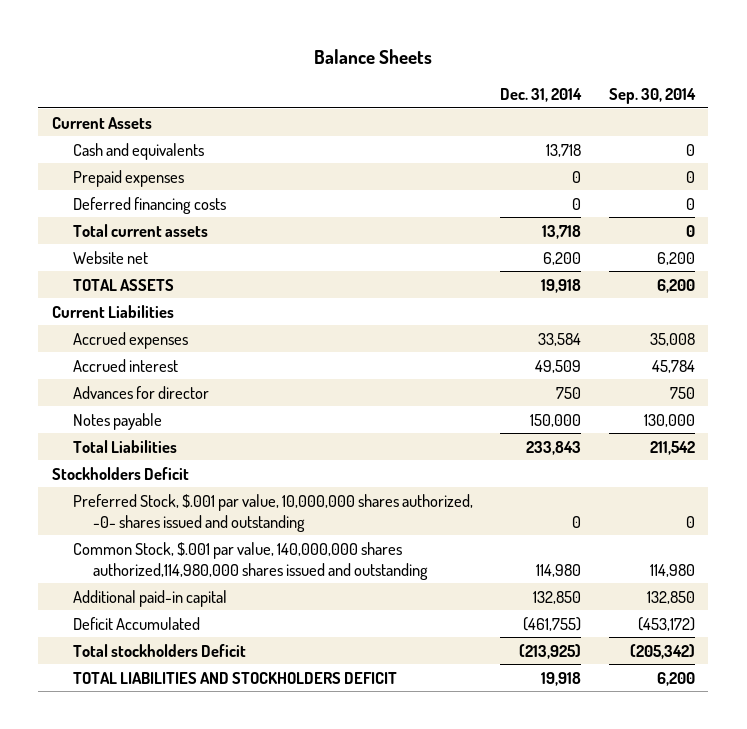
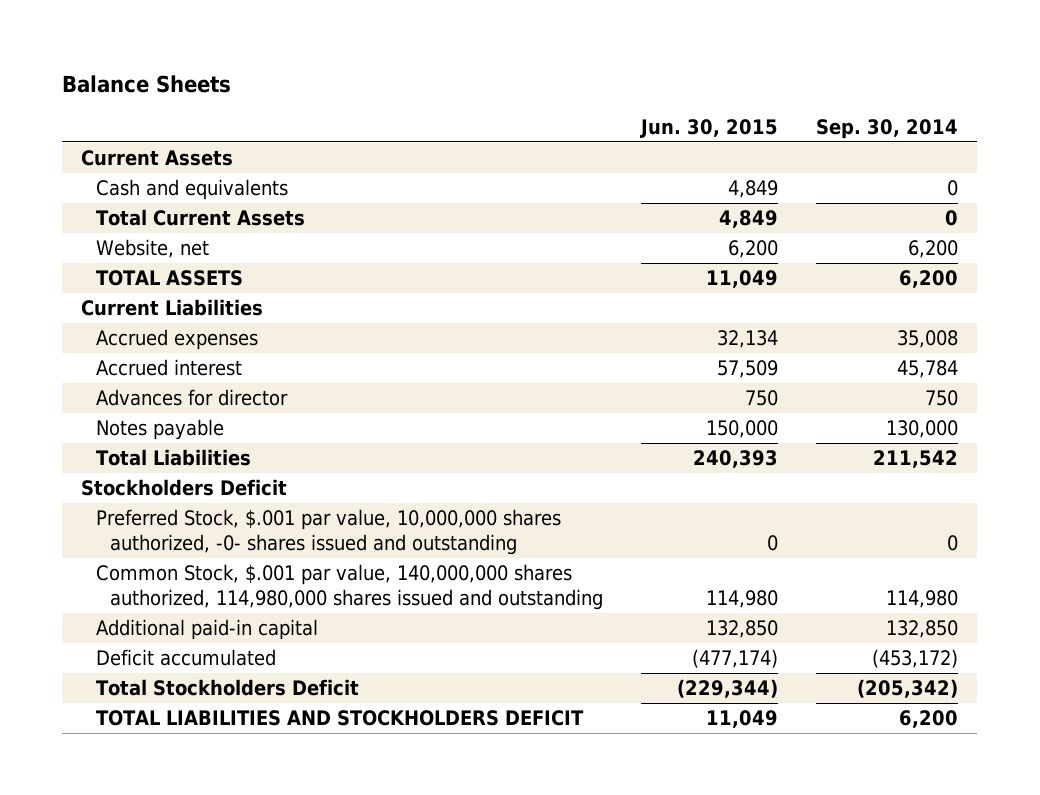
[500,88,583,103] Dec. 31, 2014 -> none
none -> [640,118,779,138] Jun. 30, 2015
[72,169,184,187] Prepaid expenses -> none
[72,196,226,214] Deferred financing costs -> none
[72,223,208,237] Total current assets -> [95,209,305,227] Total Current Assets
[72,250,148,264] Website net -> [95,239,209,259] Website, net
[72,541,429,580] Common Stock, $.001 par value, 140,000,000 shares authorized,114,980,000 shares issued and outstanding -> [95,564,604,611] Common Stock, $.001 par value, 140,000,000 shares authorized, 114,980,000 shares issued and outstanding
[72,616,200,630] Deficit Accumulated -> [95,649,276,667] Deficit accumulated
[72,643,246,657] Total stockholders Deficit -> [95,679,359,697] Total Stockholders Deficit

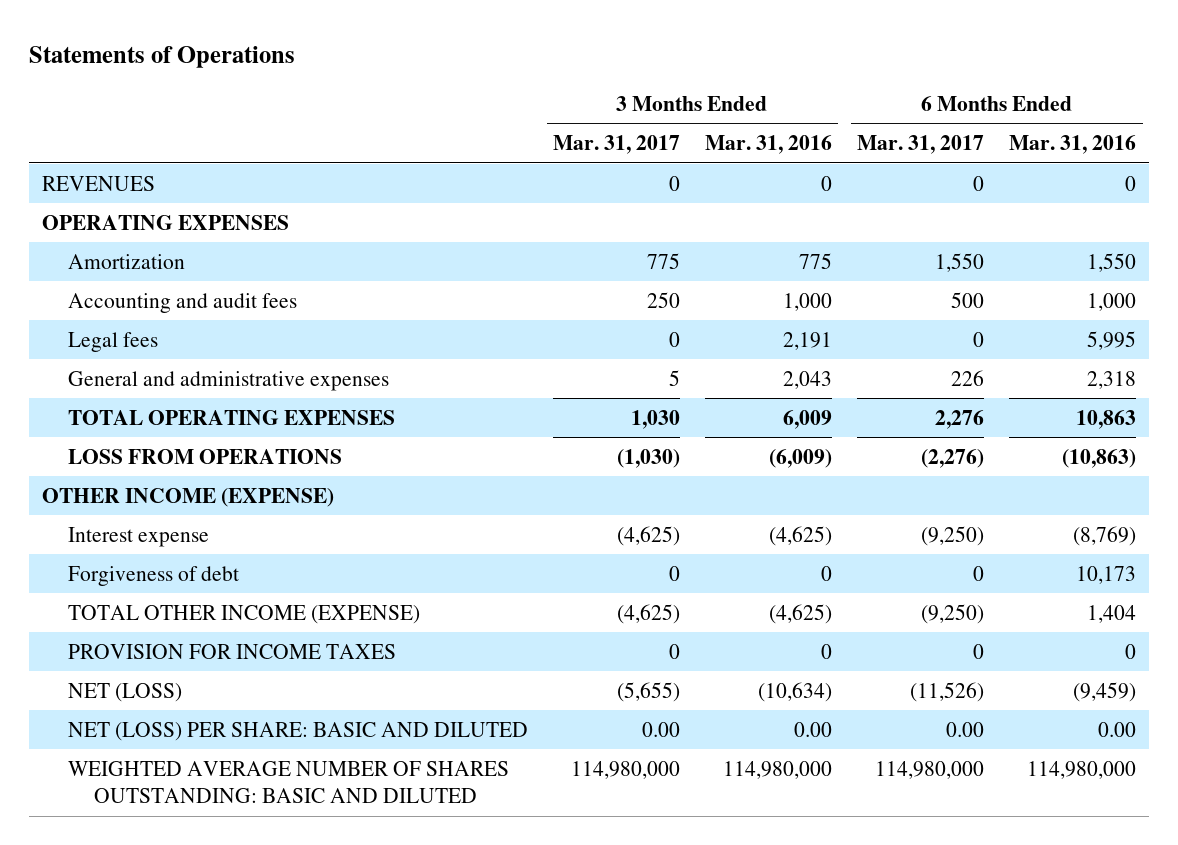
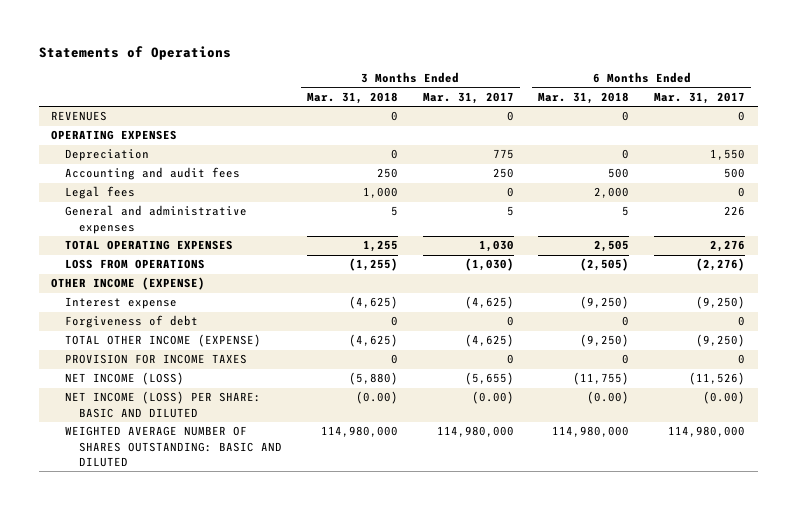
[704,135,832,155] Mar. 31, 2016 -> none
[1009,135,1137,155] Mar. 31, 2016 -> none
none -> [307,92,399,105] Mar. 31, 2018
none -> [538,92,630,105] Mar. 31, 2018
[67,253,185,269] Amortization -> [65,149,150,162] Depreciation
[67,682,182,702] NET (LOSS) -> [65,372,185,386] NET INCOME (LOSS)
[67,721,528,741] NET (LOSS) PER SHARE: BASIC AND DILUTED -> [65,391,262,418] NET INCOME (LOSS) PER SHARE: BASIC AND DILUTED
[641,721,680,737] 0.00 -> [471,391,514,405] (0.00)
[946,721,985,737] 0.00 -> [703,391,746,405] (0.00)

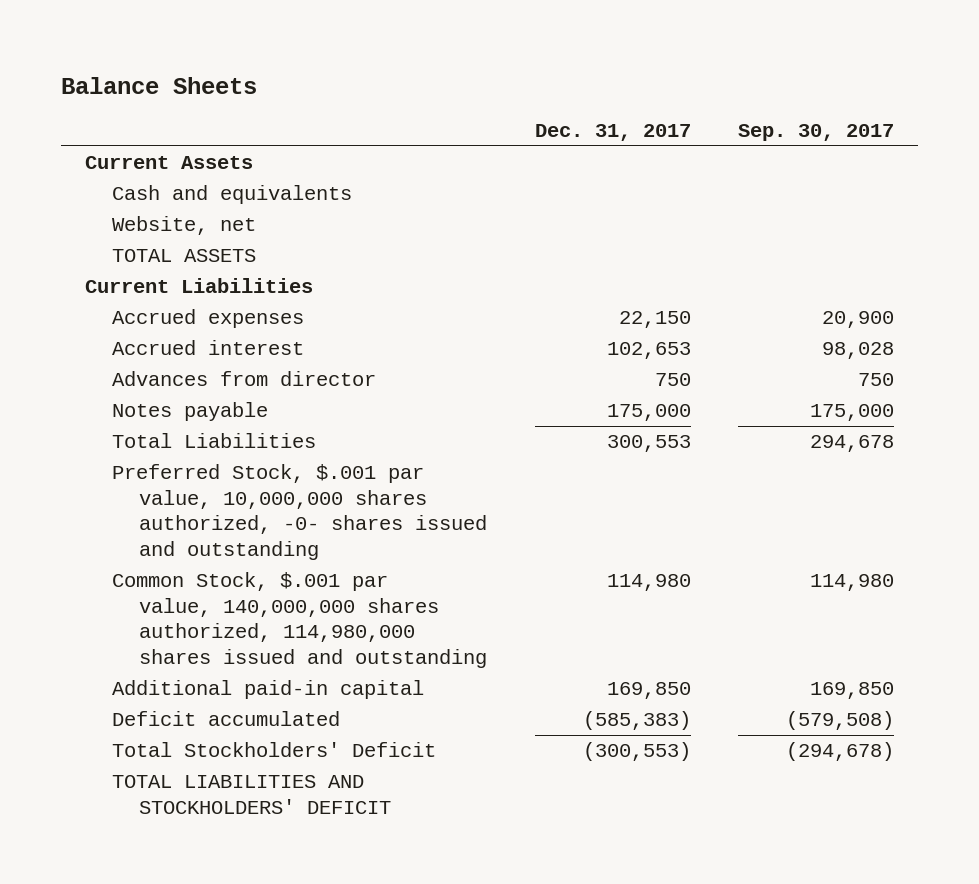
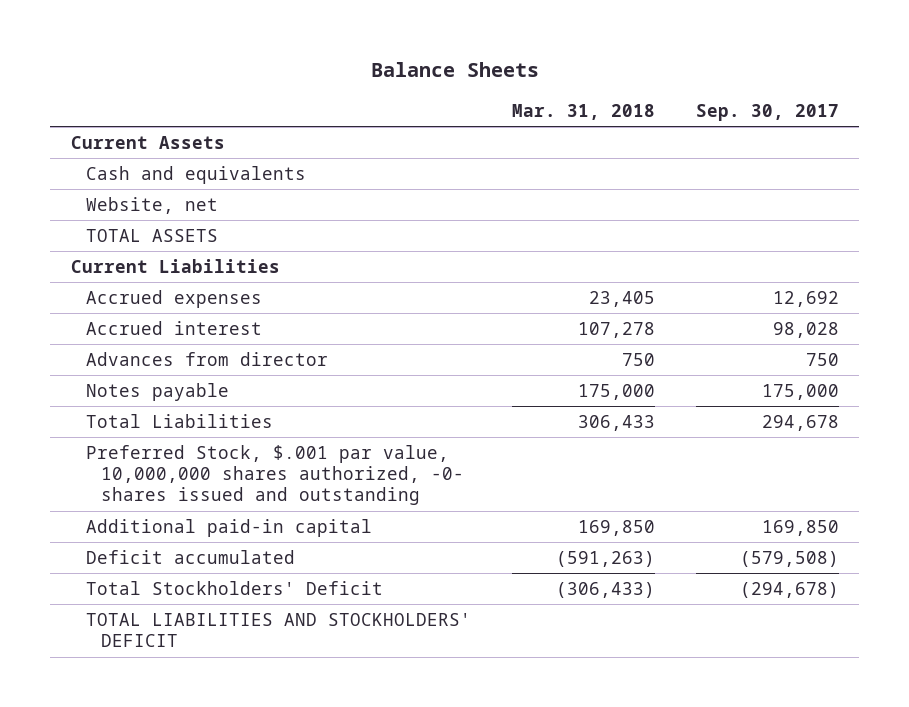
[534,123,691,141] Dec. 31, 2017 -> none
none -> [511,103,655,120] Mar. 31, 2018
[822,311,895,329] 20,900 -> [772,291,839,308] 12,692
[112,572,488,668] Common Stock, $.001 par value, 140,000,000 shares authorized, 114,980,000 shares issued and outstanding -> none

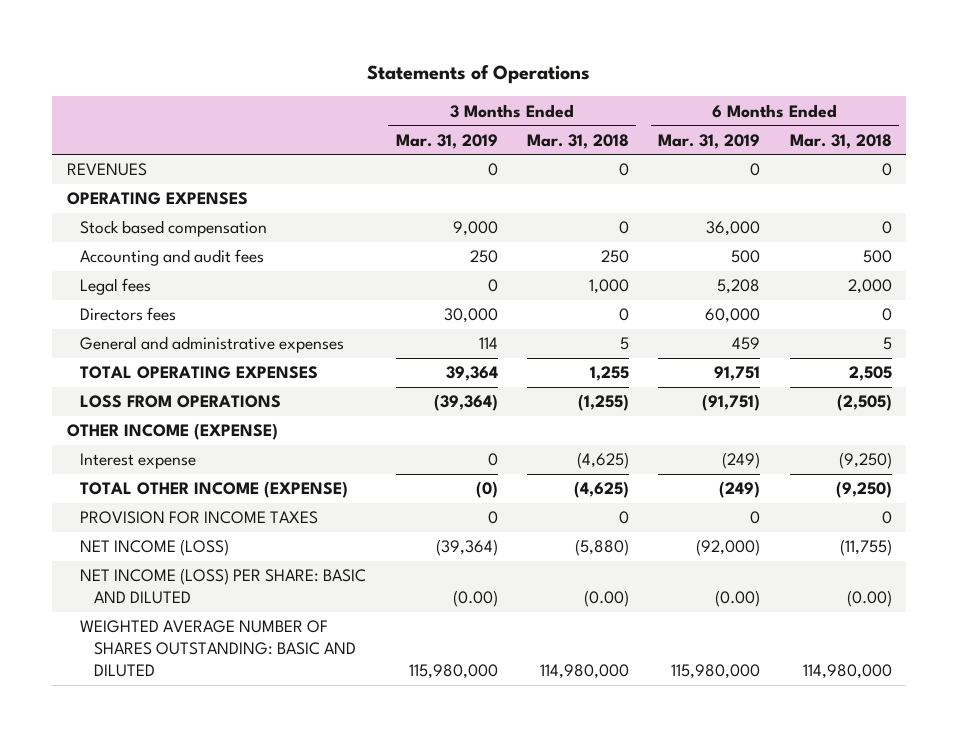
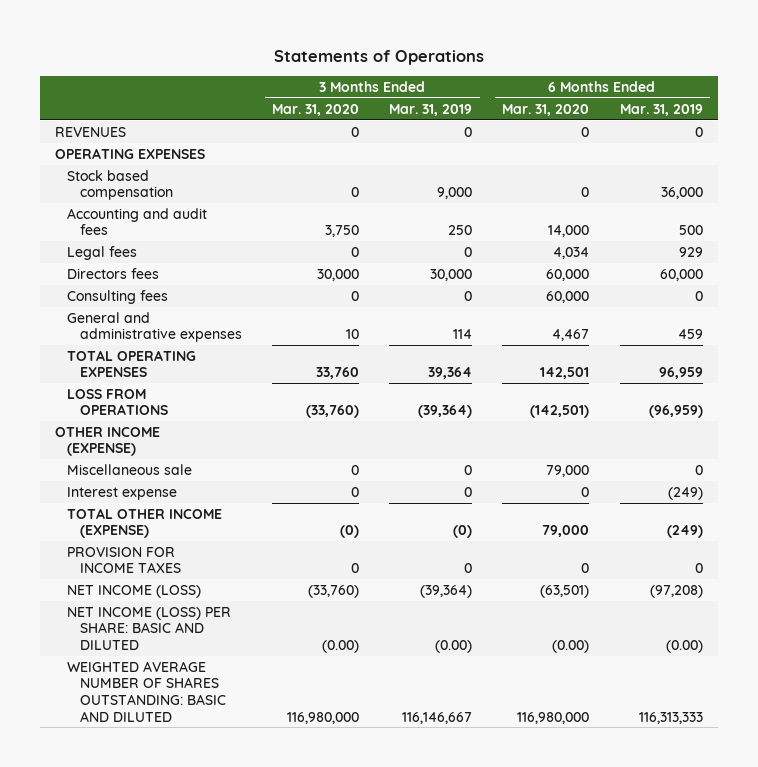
[527,133,630,149] Mar. 31, 2018 -> none
[789,133,892,149] Mar. 31, 2018 -> none
none -> [272,103,360,116] Mar. 31, 2020
none -> [502,103,590,116] Mar. 31, 2020
[717,279,761,295] 5,208 -> [678,246,703,257] 929
none -> [67,289,169,304] Consulting fees
[714,366,761,382] 91,751 -> [658,367,703,380] 96,959
[702,394,761,412] (91,751) -> [648,405,703,419] (96,959)
none -> [67,463,193,475] Miscellaneous sale
[696,539,761,557] (92,000) -> [649,584,703,598] (97,208)
[408,663,498,679] 115,980,000 -> [402,711,473,724] 116,146,667
[671,663,761,679] 115,980,000 -> [638,711,703,724] 116,313,333

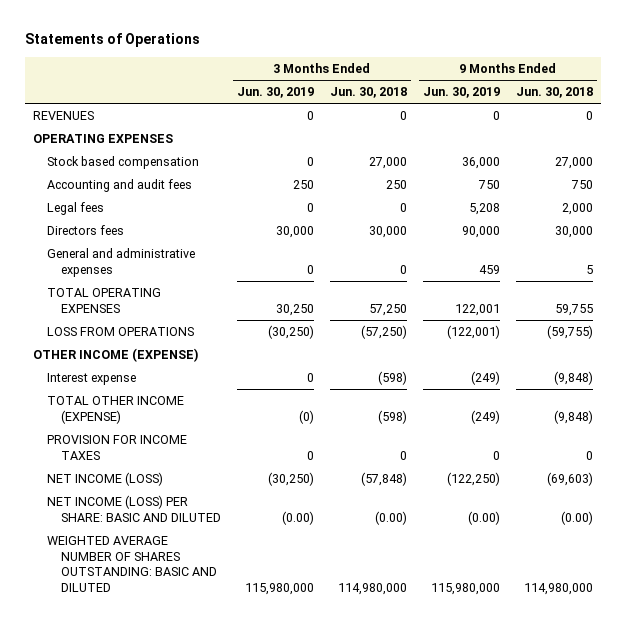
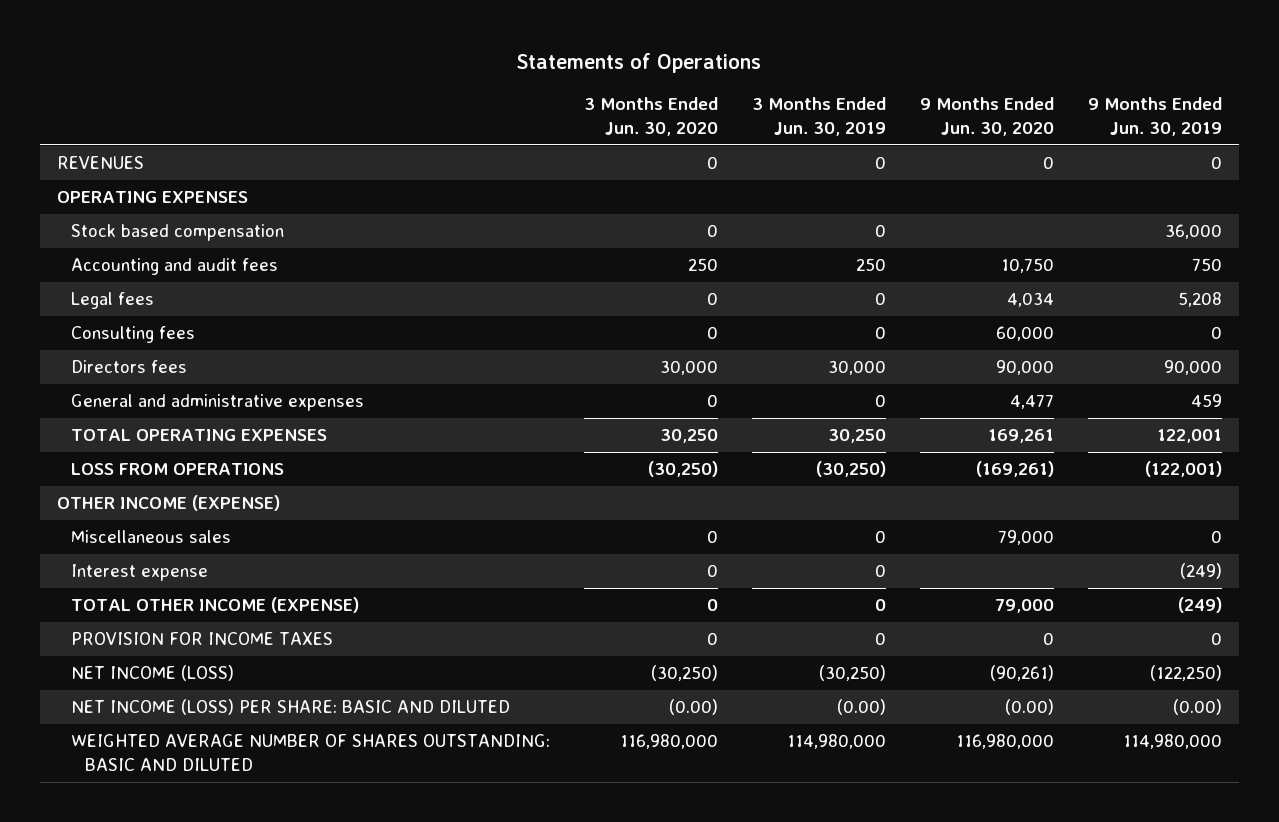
[330,87,408,99] Jun. 30, 2018 -> none
[516,87,594,99] Jun. 30, 2018 -> none
none -> [583,97,718,136] 3 Months Ended Jun. 30, 2020
none -> [919,97,1054,136] 9 Months Ended Jun. 30, 2020
none -> [70,326,195,344] Consulting fees
none -> [70,530,231,544] Miscellaneous sales
[299,409,315,424] (0) -> [874,599,886,612] 0
[245,582,315,595] 115,980,000 -> [786,734,886,750] 114,980,000
[431,582,501,595] 115,980,000 -> [1122,734,1222,750] 114,980,000

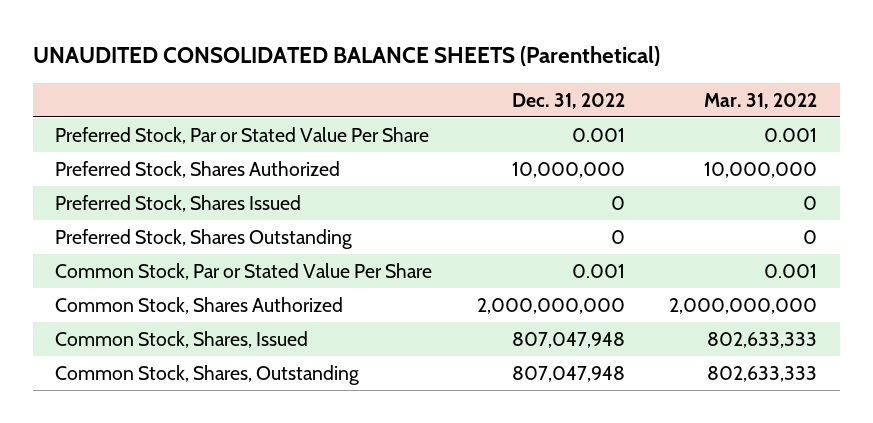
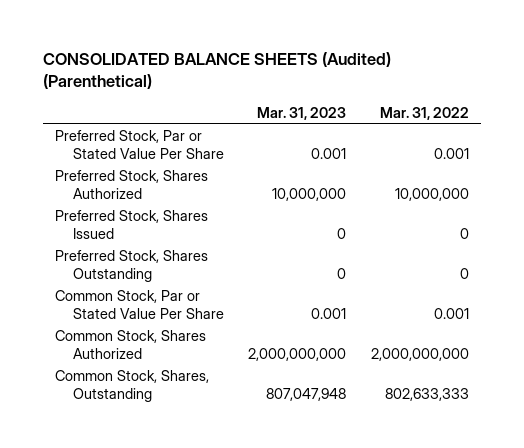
[32,46,660,67] UNAUDITED CONSOLIDATED BALANCE SHEETS (Parenthetical) -> [42,52,391,90] CONSOLIDATED BALANCE SHEETS (Audited) (Parenthetical)
[511,92,625,109] Dec. 31, 2022 -> none
none -> [257,106,347,120] Mar. 31, 2023
[55,330,309,348] Common Stock, Shares, Issued -> none

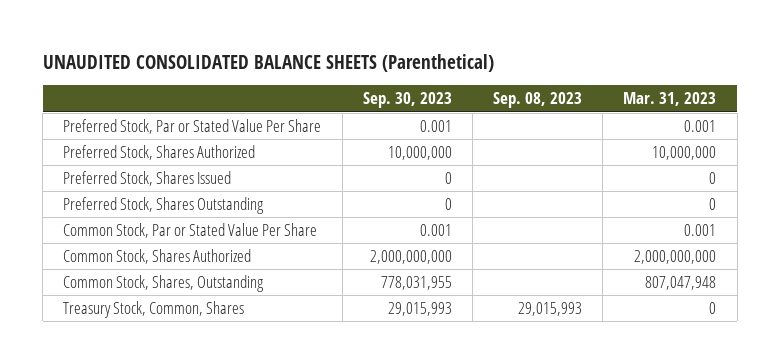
[42,52,391,90] CONSOLIDATED BALANCE SHEETS (Audited) (Parenthetical) -> [42,53,494,72] UNAUDITED CONSOLIDATED BALANCE SHEETS (Parenthetical)
[379,106,469,120] Mar. 31, 2022 -> none
none -> [362,92,452,109] Sep. 30, 2023
none -> [493,92,583,109] Sep. 08, 2023
none -> [63,301,245,319] Treasury Stock, Common, Shares

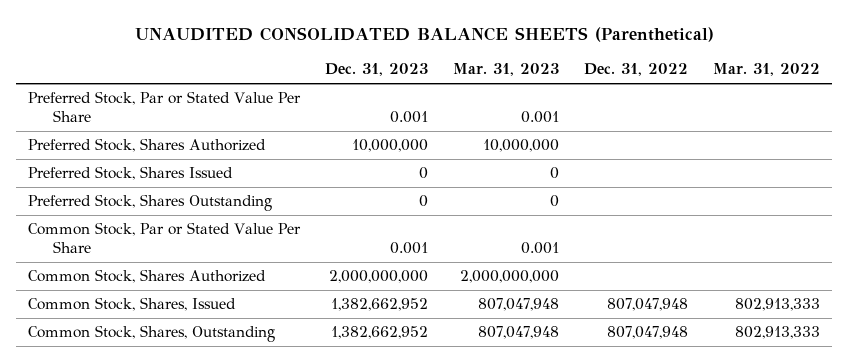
[362,92,452,109] Sep. 30, 2023 -> none
[493,92,583,109] Sep. 08, 2023 -> none
none -> [325,63,429,77] Dec. 31, 2023
none -> [583,63,688,77] Dec. 31, 2022
none -> [712,63,820,77] Mar. 31, 2022
none -> [28,297,237,312] Common Stock, Shares, Issued
[63,301,245,319] Treasury Stock, Common, Shares -> none

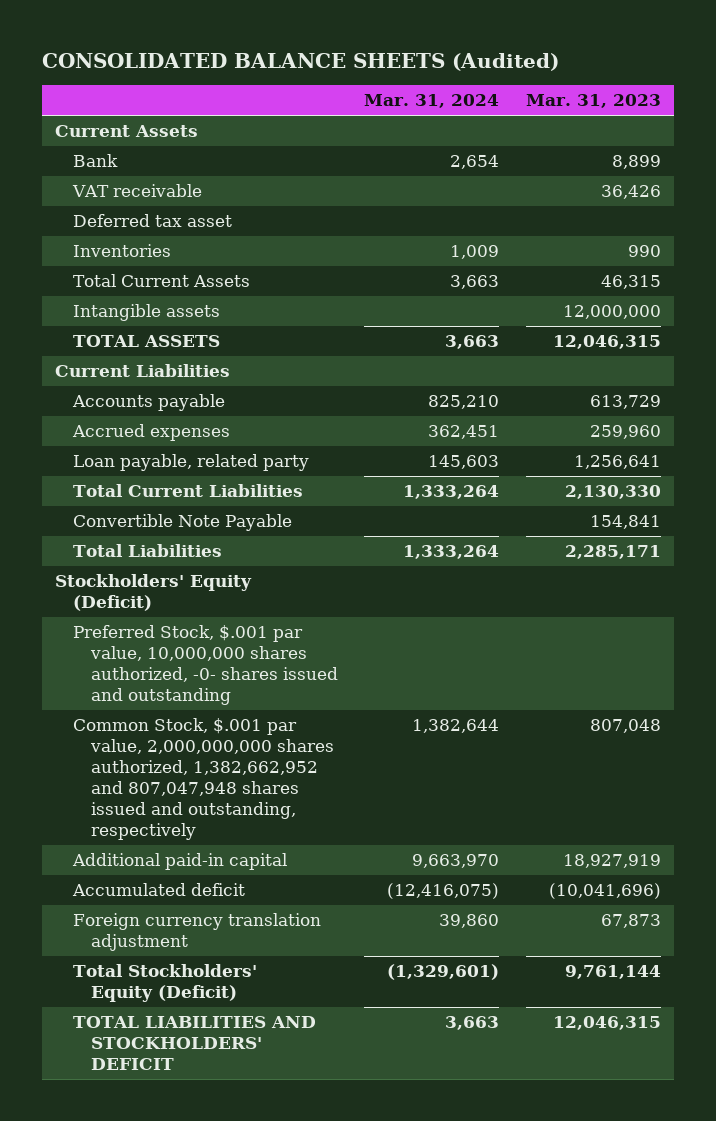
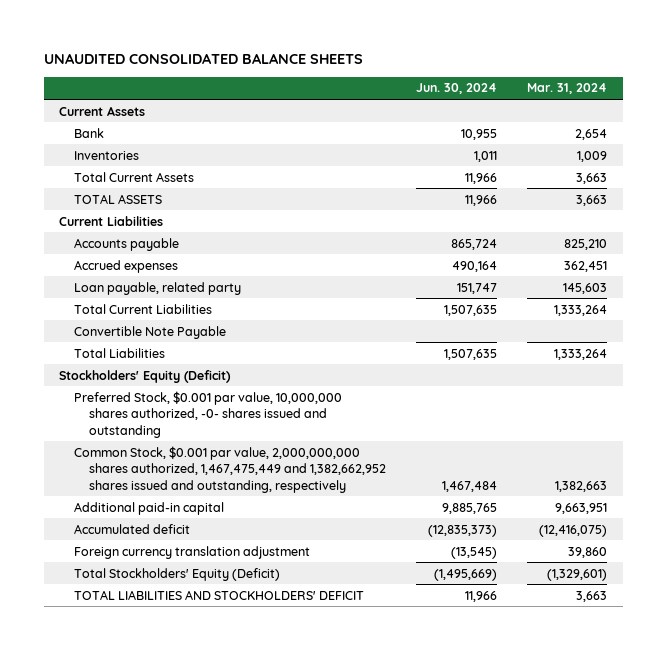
[42,53,560,72] CONSOLIDATED BALANCE SHEETS (Audited) -> [44,52,364,64] UNAUDITED CONSOLIDATED BALANCE SHEETS
[526,94,662,109] Mar. 31, 2023 -> none
none -> [416,83,498,95] Jun. 30, 2024
[72,184,203,198] VAT receivable -> none
[73,214,233,228] Deferred tax asset -> none
[73,304,221,322] Intangible assets -> none
[73,625,338,706] Preferred Stock, $.001 par value, 10,000,000 shares authorized, -0- shares issued and outstanding -> [73,390,342,438] Preferred Stock, $0.001 par value, 10,000,000 shares authorized, -0- shares issued and outstanding
[73,718,334,841] Common Stock, $.001 par value, 2,000,000,000 shares authorized, 1,382,662,952 and 807,047,948 shares issued and outstanding, respectively -> [73,445,386,493] Common Stock, $0.001 par value, 2,000,000,000 shares authorized, 1,467,475,449 and 1,382,662,952 shares issued and outstanding, respectively
[412,719,500,734] 1,382,644 -> [555,480,608,492] 1,382,663
[412,854,500,869] 9,663,970 -> [555,502,608,514] 9,663,951

